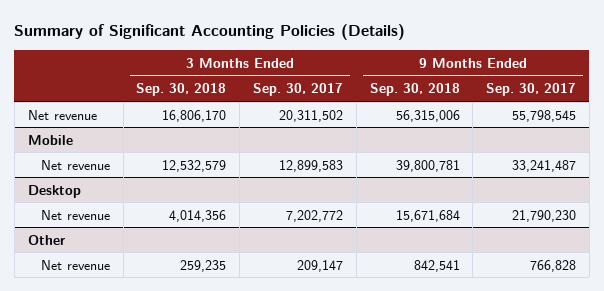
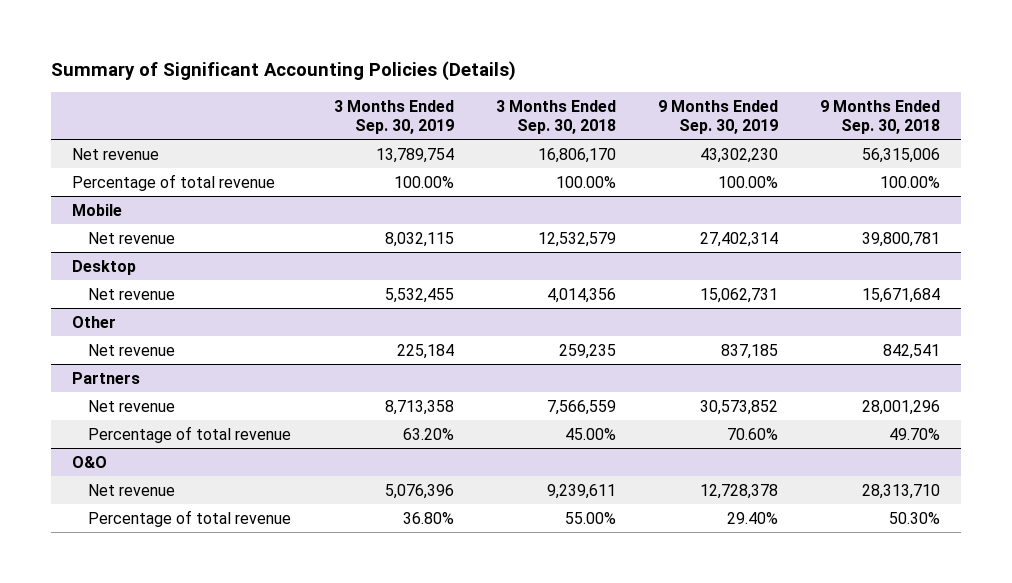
[252,83,343,97] Sep. 30, 2017 -> none
[486,83,577,97] Sep. 30, 2017 -> none
none -> [333,99,454,134] 3 Months Ended Sep. 30, 2019
none -> [657,99,778,134] 9 Months Ended Sep. 30, 2019
none -> [72,173,276,191] Percentage of total revenue
none -> [72,371,141,384] Partners
none -> [88,399,176,412] Net revenue
none -> [88,425,292,443] Percentage of total revenue
none -> [72,455,108,468] O&O
none -> [88,483,176,496] Net revenue
none -> [88,509,292,527] Percentage of total revenue

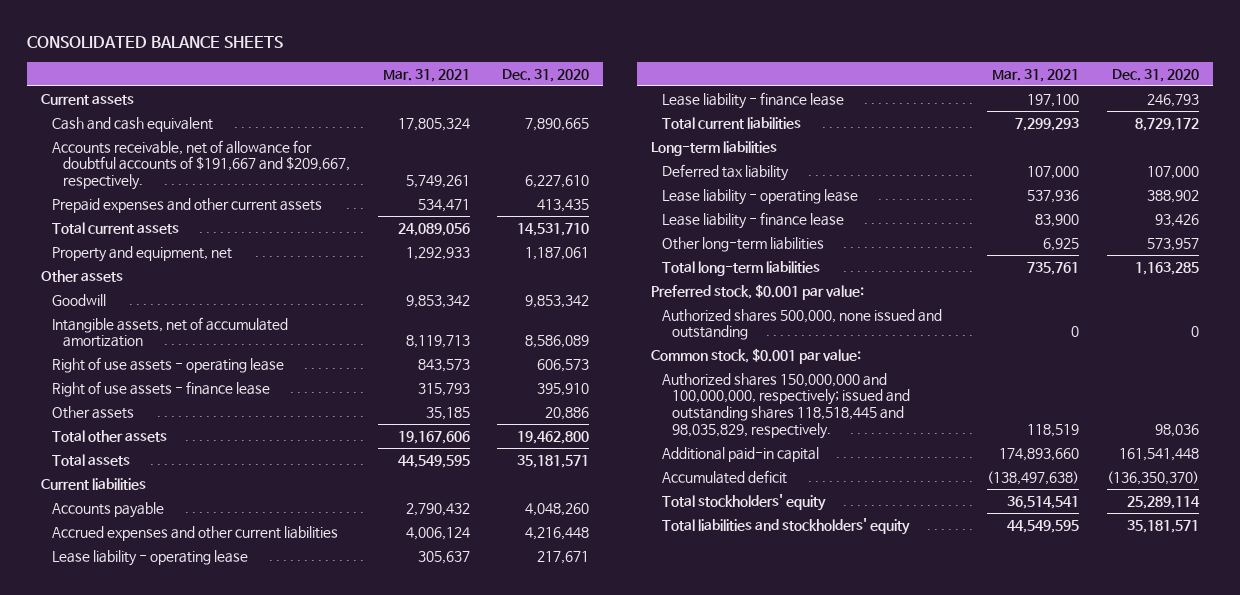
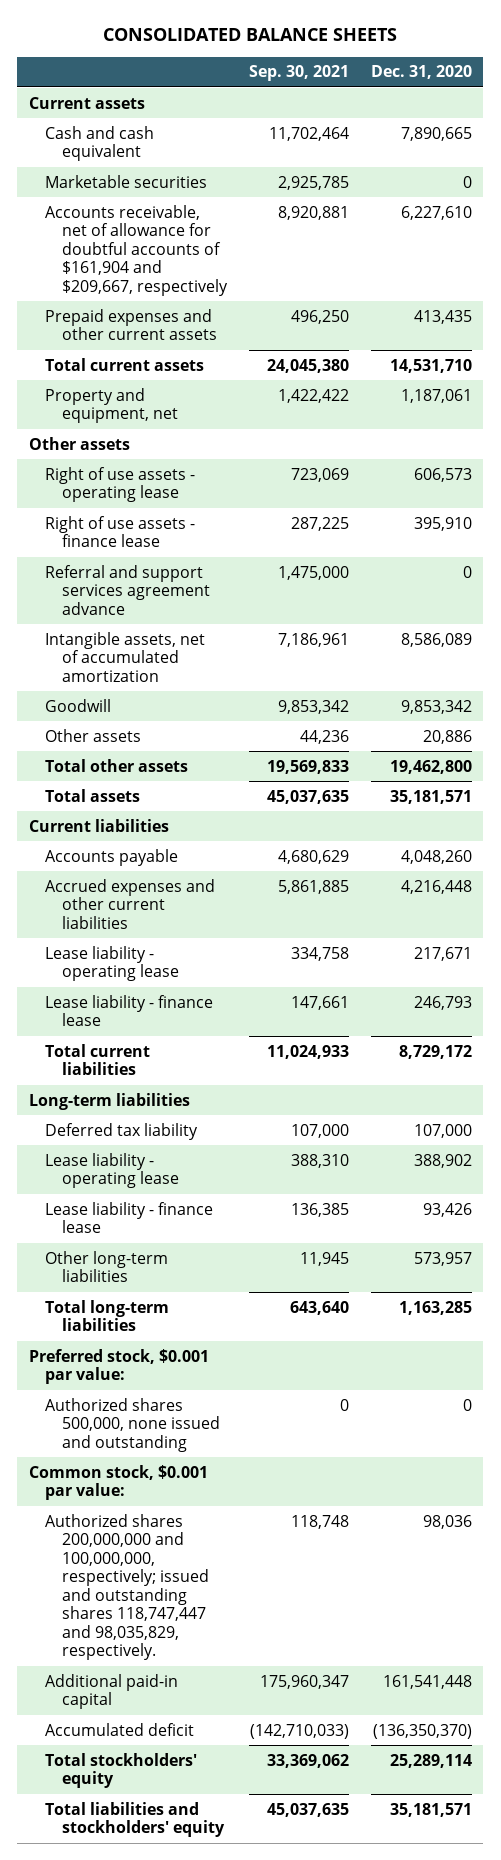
[382,68,470,82] Mar. 31, 2021 -> none
none -> [249,65,350,82] Sep. 30, 2021
none -> [45,174,208,188] Marketable securities
[52,139,350,190] Accounts receivable, net of allowance for doubtful accounts of $191,667 and $209,667, respectively. -> [45,204,229,296] Accounts receivable, net of allowance for doubtful accounts of $161,904 and $209,667, respectively
none -> [45,564,211,615] Referral and support services agreement advance
[52,316,289,348] Intangible assets, net of accumulated amortization -> [45,631,206,682] Intangible assets, net of accumulated amortization
[52,293,107,306] Goodwill -> [45,698,112,712] Goodwill
[661,372,911,439] Authorized shares 150,000,000 and 100,000,000, respectively; issued and outstanding shares 118,518,445 and 98,035,829, respectively. -> [45,1513,210,1661] Authorized shares 200,000,000 and 100,000,000, respectively; issued and outstanding shares 118,747,447 and 98,035,829, respectively.

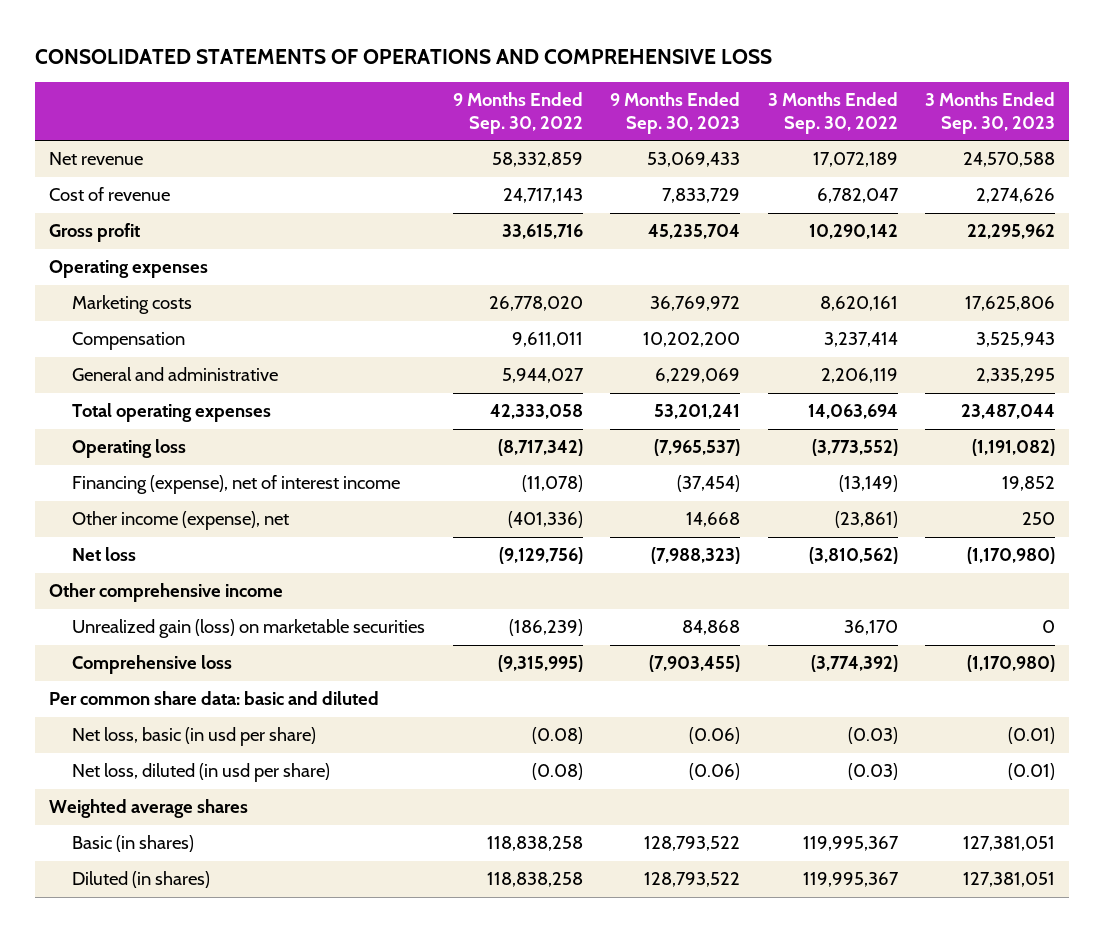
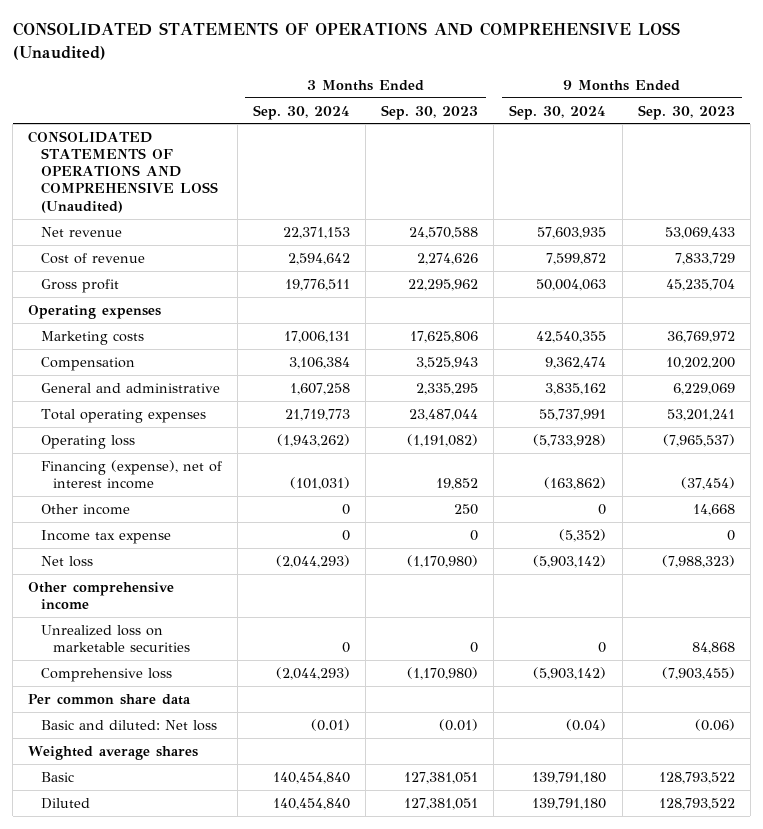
[35,48,773,64] CONSOLIDATED STATEMENTS OF OPERATIONS AND COMPREHENSIVE LOSS -> [12,22,680,60] CONSOLIDATED STATEMENTS OF OPERATIONS AND COMPREHENSIVE LOSS (Unaudited)
[452,92,583,134] 9 Months Ended Sep. 30, 2022 -> none
[767,92,898,134] 3 Months Ended Sep. 30, 2022 -> none
none -> [252,104,350,120] Sep. 30, 2024
none -> [509,104,607,120] Sep. 30, 2024
none -> [28,130,218,213] CONSOLIDATED STATEMENTS OF OPERATIONS AND COMPREHENSIVE LOSS (Unaudited)
[72,511,290,531] Other income (expense), net -> [40,503,130,515] Other income
none -> [40,529,171,544] Income tax expense
[72,619,426,639] Unrealized gain (loss) on marketable securities -> [40,624,191,653] Unrealized loss on marketable securities
[72,727,317,747] Net loss, basic (in usd per share) -> none
[48,691,379,706] Per common share data: basic and diluted -> [28,693,192,705] Per common share data
[72,763,331,783] Net loss, diluted (in usd per share) -> [40,719,217,731] Basic and diluted: Net loss
[72,835,195,853] Basic (in shares) -> [40,771,74,782] Basic
[72,871,211,889] Diluted (in shares) -> [40,797,90,809] Diluted

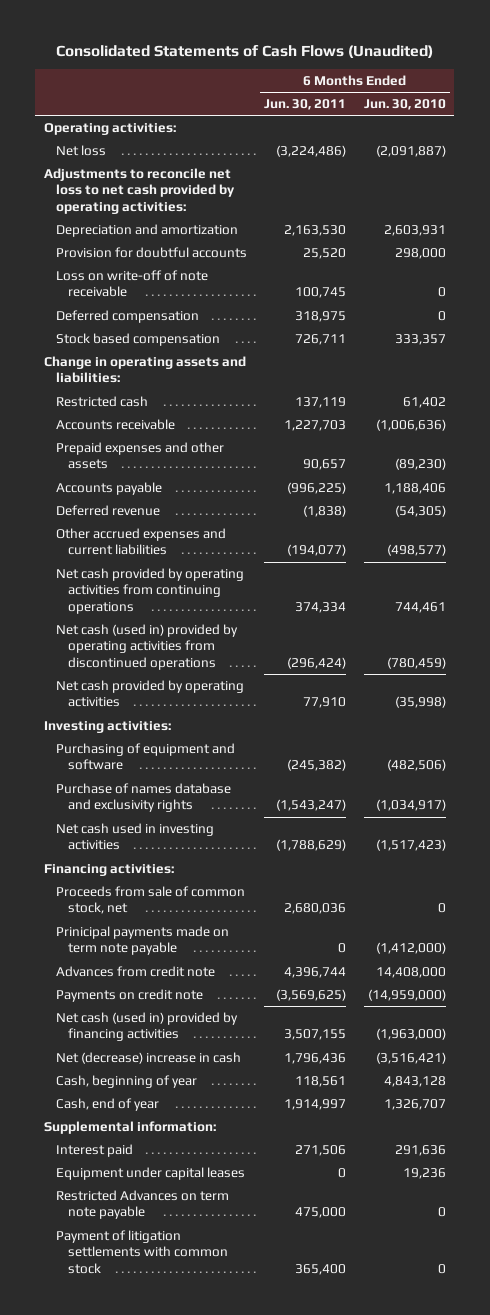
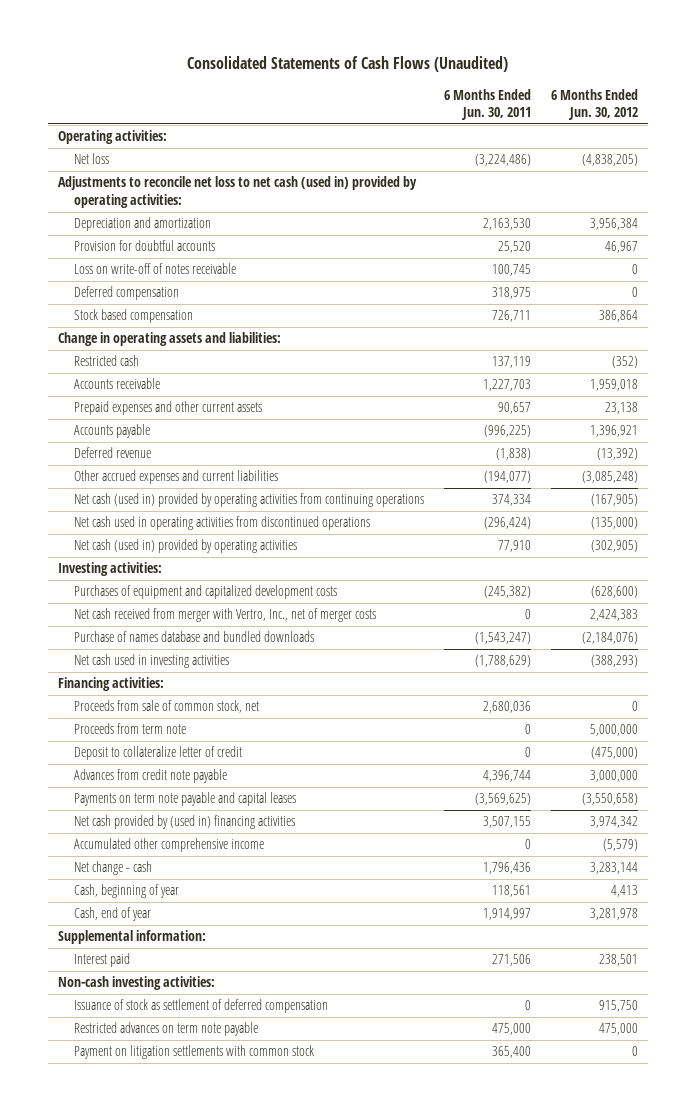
[363,99,446,111] Jun. 30, 2010 -> none
none -> [551,88,639,121] 6 Months Ended Jun. 30, 2012
[43,167,235,214] Adjustments to reconcile net loss to net cash provided by operating activities: -> [58,176,418,209] Adjustments to reconcile net loss to net cash (used in) provided by operating activities:
[55,269,208,298] Loss on write-off of note receivable -> [73,263,236,275] Loss on write-off of notes receivable
[55,441,224,470] Prepaid expenses and other assets -> [73,401,262,416] Prepaid expenses and other current assets
[55,567,244,614] Net cash provided by operating activities from continuing operations -> [73,493,424,508] Net cash (used in) provided by operating activities from continuing operations
[55,623,238,670] Net cash (used in) provided by operating activities from discontinued operations -> [73,516,370,531] Net cash used in operating activities from discontinued operations
[55,679,244,708] Net cash provided by operating activities -> [73,539,297,554] Net cash (used in) provided by operating activities
[55,742,235,771] Purchasing of equipment and software -> [73,585,337,600] Purchases of equipment and capitalized development costs
none -> [73,608,376,623] Net cash received from merger with Vertro, Inc., net of merger costs
[55,782,231,813] Purchase of names database and exclusivity rights -> [73,631,314,643] Purchase of names database and bundled downloads
[55,925,229,956] Prinicipal payments made on term note payable -> none
none -> [73,723,186,735] Proceeds from term note
none -> [73,746,242,761] Deposit to collateralize letter of credit
[55,965,215,977] Advances from credit note -> [73,769,227,784] Advances from credit note payable
[55,988,203,1002] Payments on credit note -> [73,792,296,807] Payments on term note payable and capital leases
[55,1011,238,1042] Net cash (used in) provided by financing activities -> [73,815,295,830] Net cash provided by (used in) financing activities
none -> [73,838,264,853] Accumulated other comprehensive income
[55,1051,241,1064] Net (decrease) increase in cash -> [73,861,152,876] Net change - cash
[55,1166,245,1180] Equipment under capital leases -> none
none -> [58,976,216,991] Non-cash investing activities:
none -> [73,999,328,1014] Issuance of stock as settlement of deferred compensation
[55,1189,229,1220] Restricted Advances on term note payable -> [73,1022,258,1037] Restricted advances on term note payable
[55,1229,229,1274] Payment of litigation settlements with common stock -> [73,1045,314,1060] Payment on litigation settlements with common stock

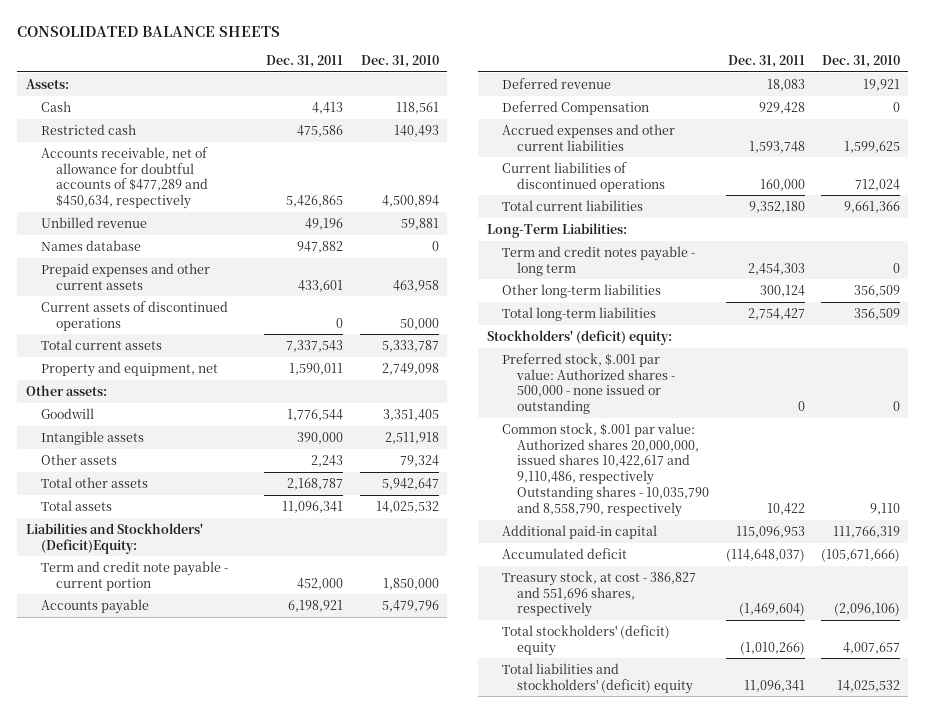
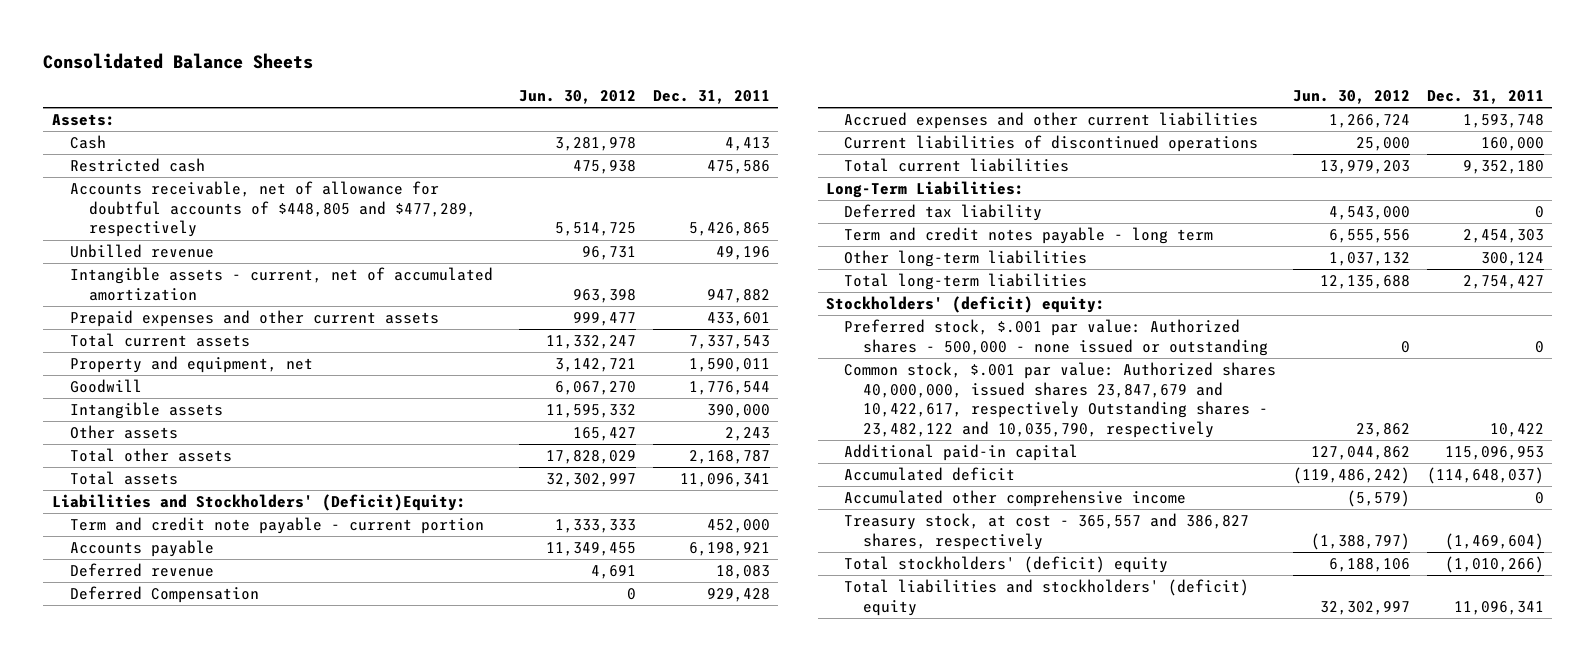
[17,25,281,37] CONSOLIDATED BALANCE SHEETS -> [43,52,314,69] Consolidated Balance Sheets
[361,54,440,68] Dec. 31, 2010 -> none
none -> [519,89,637,104] Jun. 30, 2012
[40,146,208,210] Accounts receivable, net of allowance for doubtful accounts of $477,289 and $450,634, respectively -> [70,181,476,238] Accounts receivable, net of allowance for doubtful accounts of $448,805 and $477,289, respectively
[40,239,141,251] Names database -> [70,267,494,301] Intangible assets - current, net of accumulated amortization
[40,300,228,331] Current assets of discontinued operations -> none
[25,384,107,396] Other assets: -> none
none -> [844,204,1043,222] Deferred tax liability
[501,422,710,517] Common stock, $.001 par value: Authorized shares 20,000,000, issued shares 10,422,617 and 9,110,486, respectively Outstanding shares - 10,035,790 and 8,558,790, respectively -> [844,362,1277,438] Common stock, $.001 par value: Authorized shares 40,000,000, issued shares 23,847,679 and 10,422,617, respectively Outstanding shares - 23,482,122 and 10,035,790, respectively
none -> [844,490,1187,508] Accumulated other comprehensive income
[501,570,696,618] Treasury stock, at cost - 386,827 and 551,696 shares, respectively -> [844,513,1250,550] Treasury stock, at cost - 365,557 and 386,827 shares, respectively

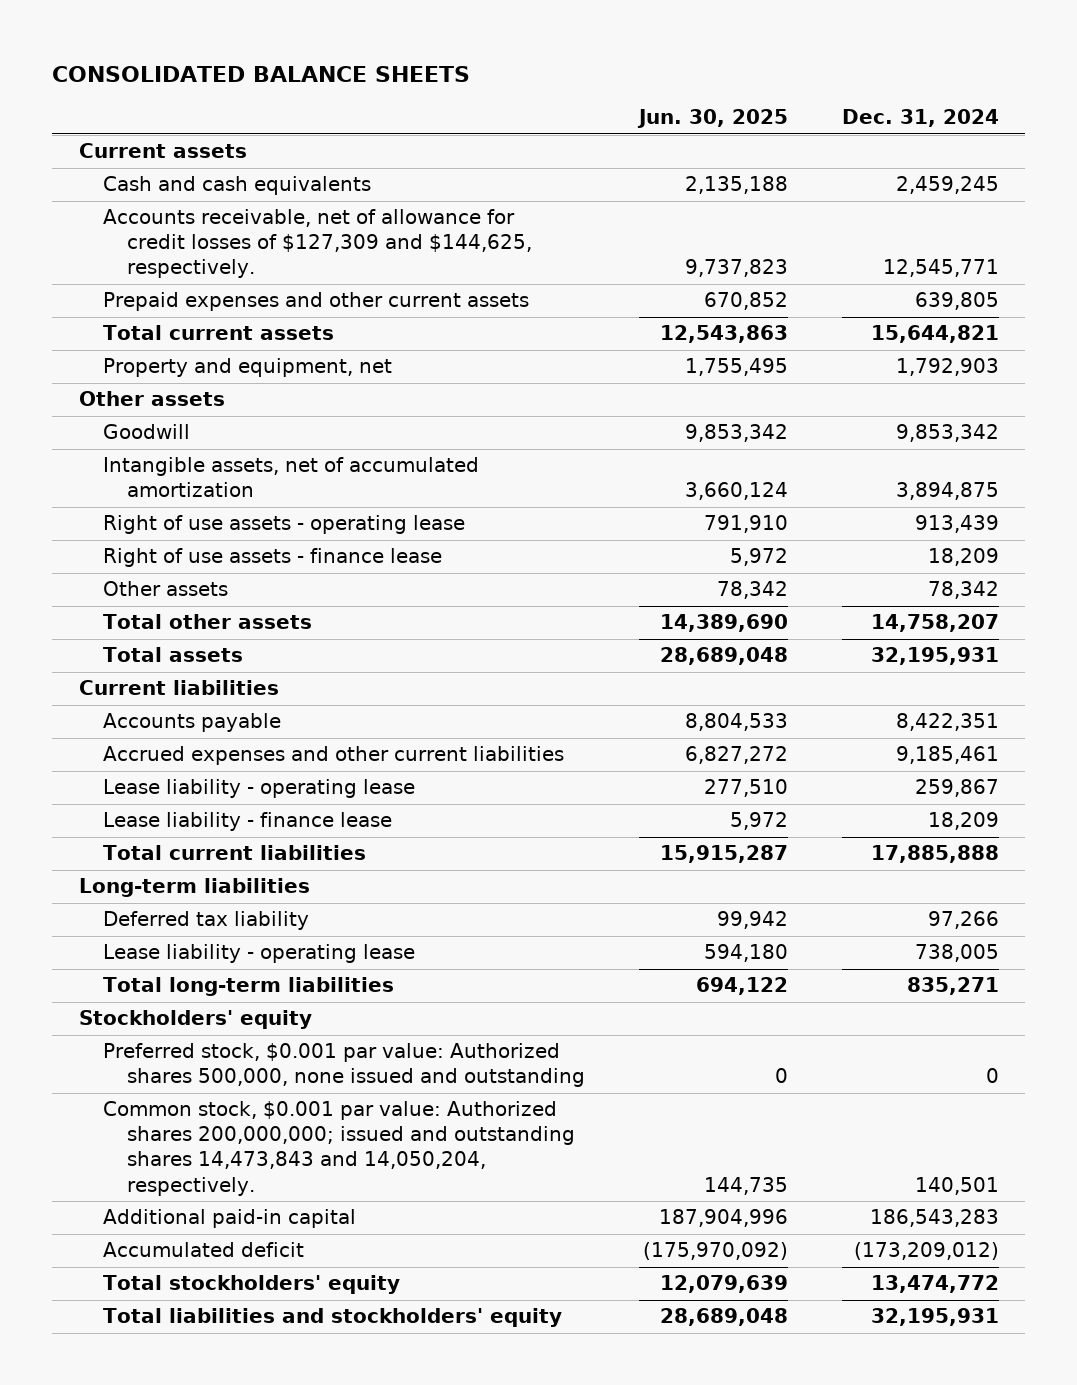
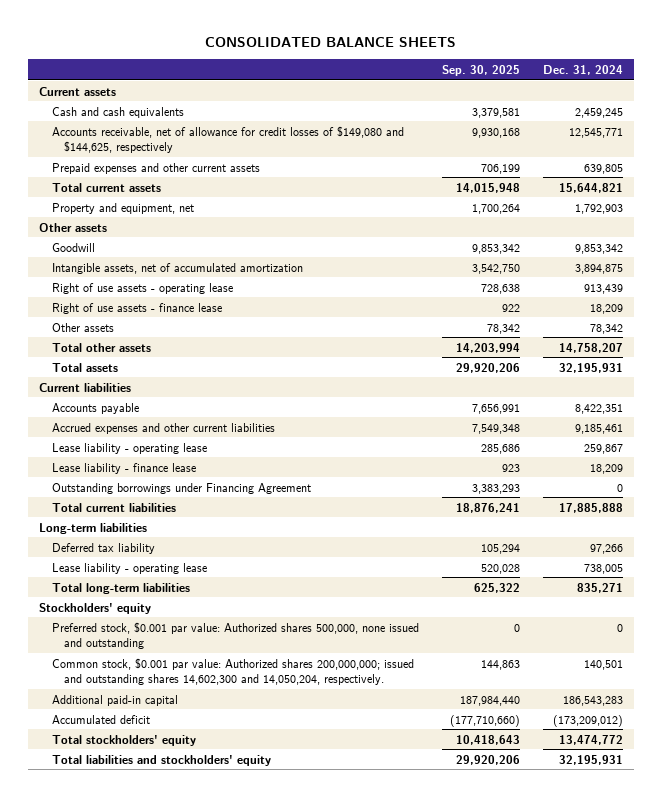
[636,109,788,129] Jun. 30, 2025 -> none
none -> [441,64,520,76] Sep. 30, 2025
[102,209,532,279] Accounts receivable, net of allowance for credit losses of $127,309 and $144,625, respectively. -> [51,125,404,153] Accounts receivable, net of allowance for credit losses of $149,080 and $144,625, respectively
none -> [51,482,311,494] Outstanding borrowings under Financing Agreement
[102,1101,575,1196] Common stock, $0.001 par value: Authorized shares 200,000,000; issued and outstanding shares 14,473,843 and 14,050,204, respectively. -> [51,657,414,685] Common stock, $0.001 par value: Authorized shares 200,000,000; issued and outstanding shares 14,602,300 and 14,050,204, respectively.

